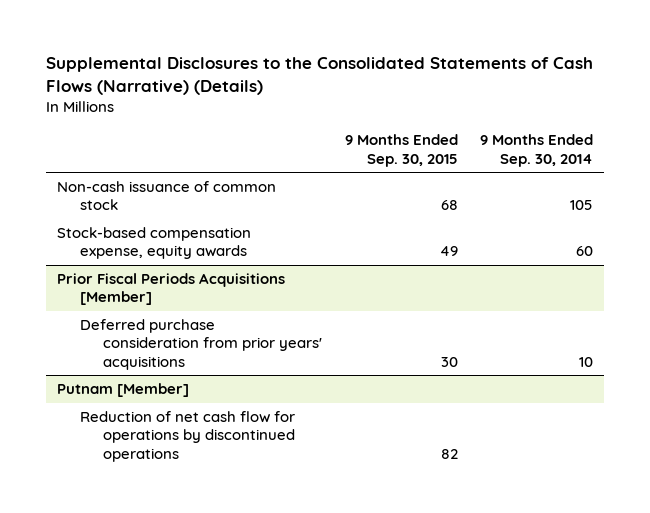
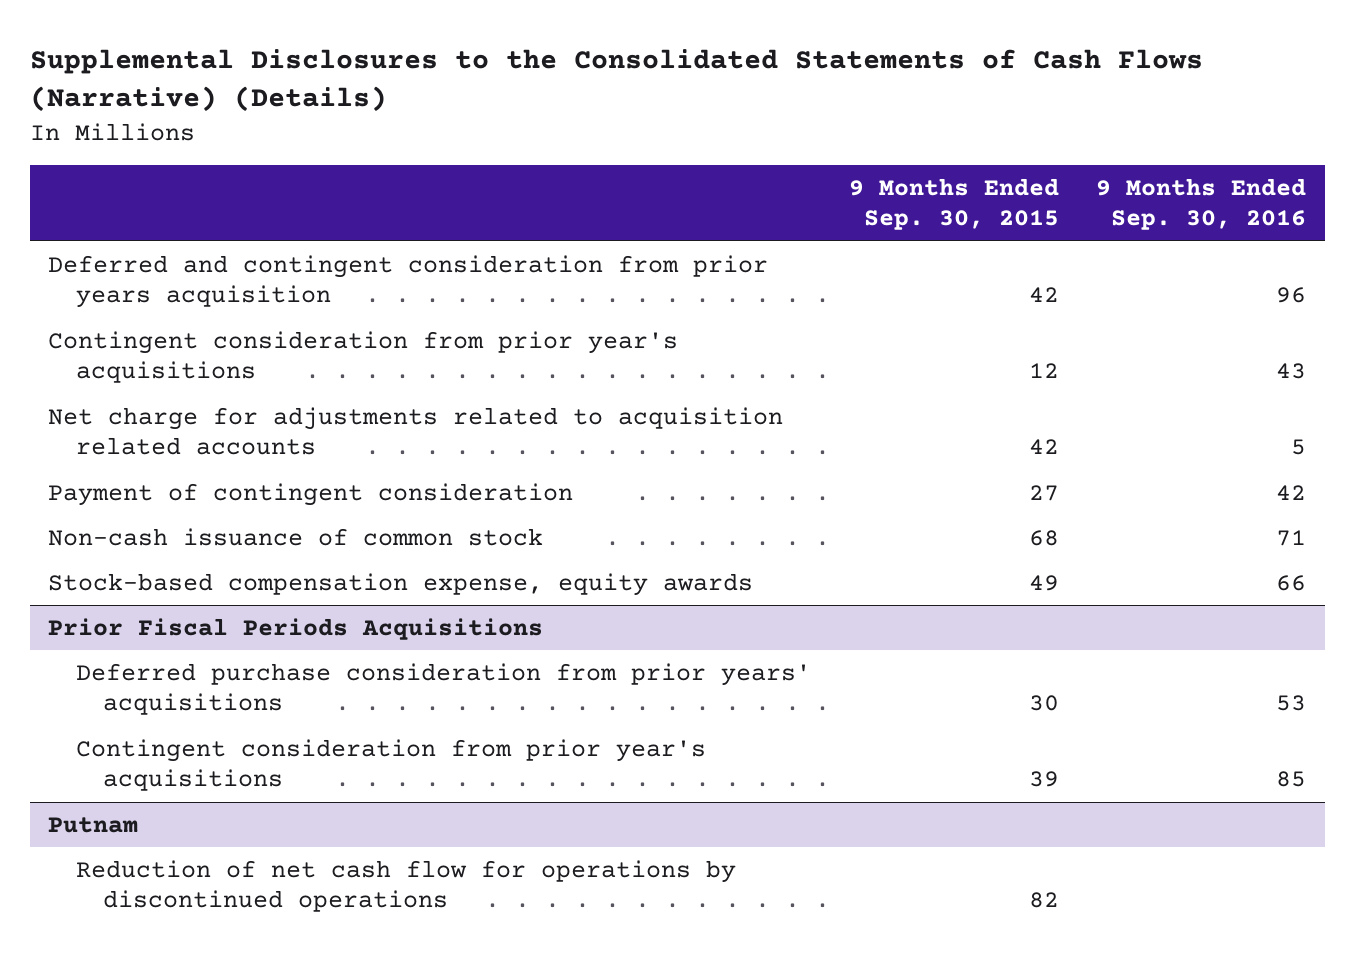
[480,134,594,167] 9 Months Ended Sep. 30, 2014 -> none
none -> [1096,177,1307,230] 9 Months Ended Sep. 30, 2016
none -> [48,254,769,309] Deferred and contingent consideration from prior years acquisition
none -> [48,330,679,384] Contingent consideration from prior year's acquisitions
none -> [48,406,784,456] Net charge for adjustments related to acquisition related accounts
none -> [48,482,574,506] Payment of contingent consideration
[56,273,285,306] Prior Fiscal Periods Acquisitions [Member] -> [48,617,544,640] Prior Fiscal Periods Acquisitions
none -> [75,738,706,792] Contingent consideration from prior year's acquisitions
[56,383,189,398] Putnam [Member] -> [48,816,139,833] Putnam

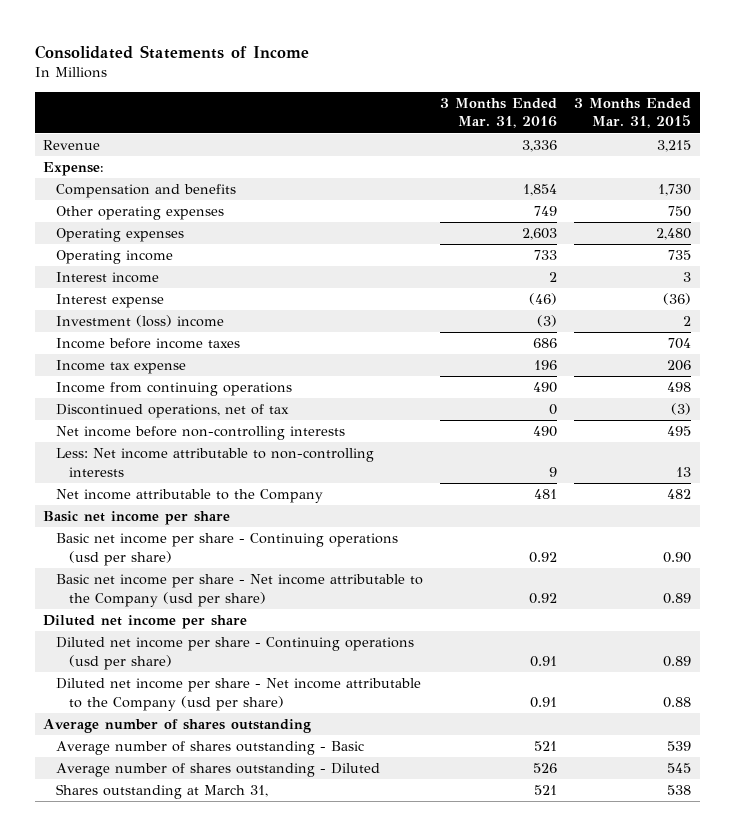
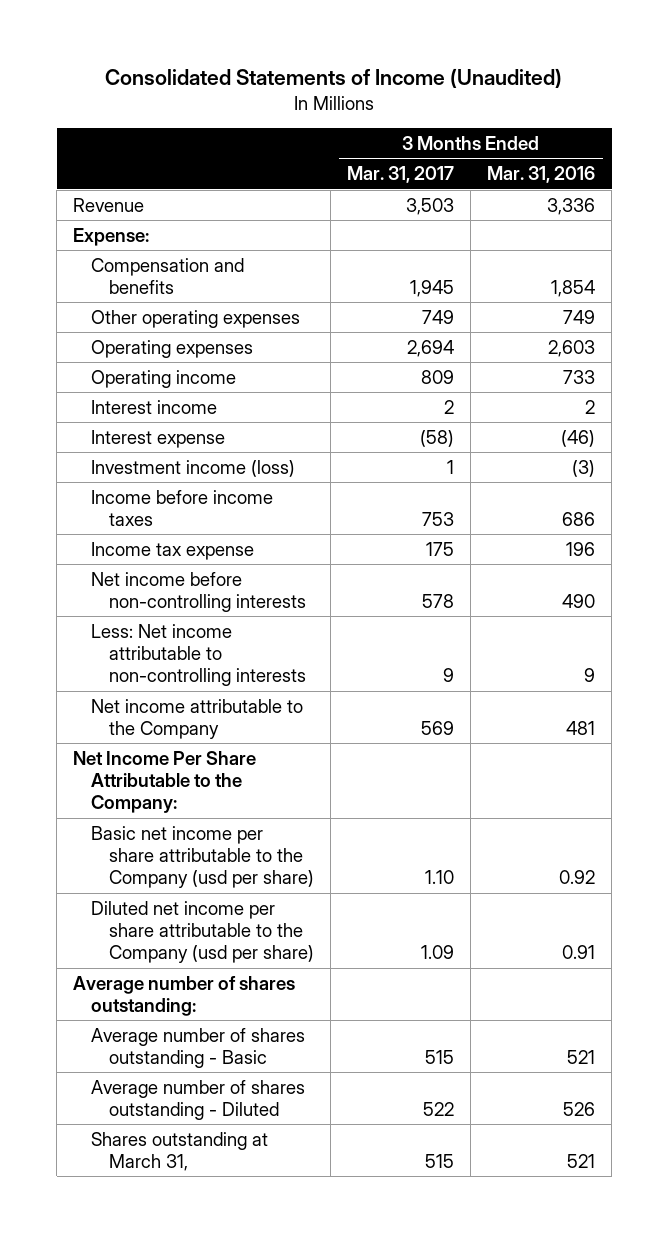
[34,44,309,59] Consolidated Statements of Income -> [105,68,563,89] Consolidated Statements of Income (Unaudited)
[574,97,692,129] 3 Months Ended Mar. 31, 2015 -> none
none -> [346,166,454,184] Mar. 31, 2017
[56,315,225,328] Investment (loss) income -> [91,459,296,477] Investment income (loss)
[56,382,293,397] Income from continuing operations -> none
[56,404,290,419] Discontinued operations, net of tax -> none
[43,511,231,526] Basic net income per share -> none
[56,533,399,566] Basic net income per share - Continuing operations (usd per share) -> none
[43,615,248,630] Diluted net income per share -> none
[56,637,415,670] Diluted net income per share - Continuing operations (usd per share) -> none
none -> [73,750,257,814] Net Income Per Share Attributable to the Company:
[56,574,424,607] Basic net income per share - Net income attributable to the Company (usd per share) -> [91,825,314,889] Basic net income per share attributable to the Company (usd per share)
[56,678,422,711] Diluted net income per share - Net income attributable to the Company (usd per share) -> [91,900,314,964] Diluted net income per share attributable to the Company (usd per share)
[43,719,312,734] Average number of shares outstanding -> [73,975,296,1017] Average number of shares outstanding:

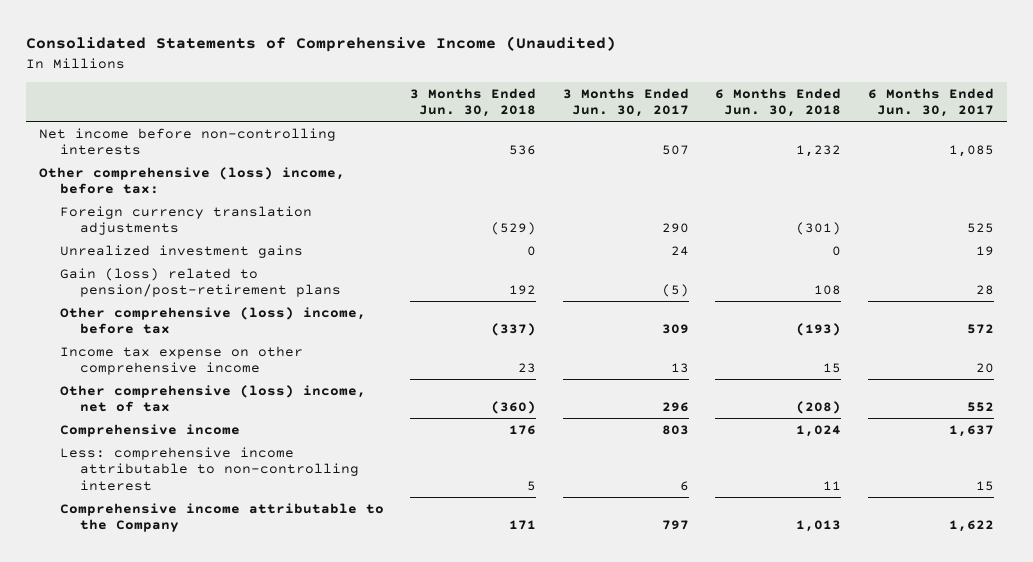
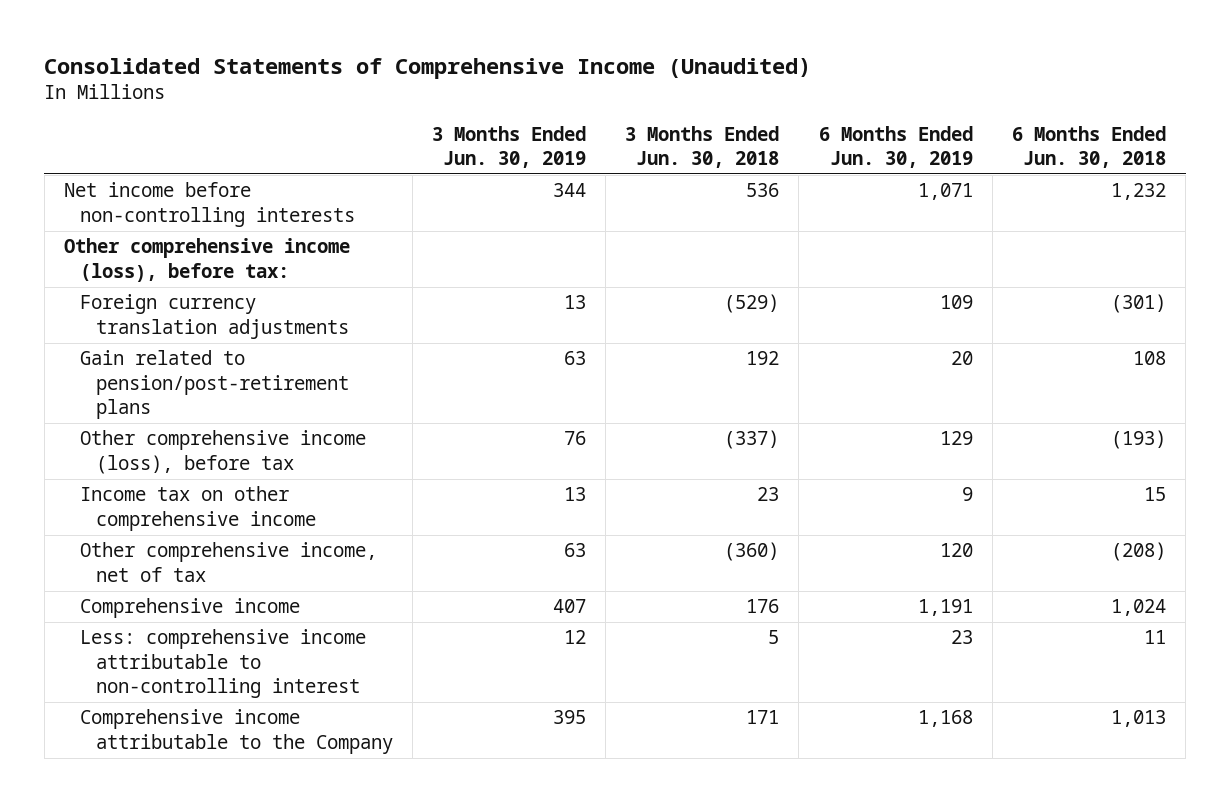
[562,87,689,118] 3 Months Ended Jun. 30, 2017 -> none
[867,87,994,118] 6 Months Ended Jun. 30, 2017 -> none
none -> [431,125,586,168] 3 Months Ended Jun. 30, 2019
none -> [818,125,973,168] 6 Months Ended Jun. 30, 2019
[39,166,346,195] Other comprehensive (loss) income, before tax: -> [64,238,351,282] Other comprehensive income (loss), before tax:
[59,244,303,258] Unrealized investment gains -> none
[59,267,342,298] Gain (loss) related to pension/post-retirement plans -> [79,350,349,420] Gain related to pension/post-retirement plans
[59,306,366,335] Other comprehensive (loss) income, before tax -> [79,430,366,474] Other comprehensive income (loss), before tax
[59,345,303,376] Income tax expense on other comprehensive income -> [79,486,316,531] Income tax on other comprehensive income
[59,384,366,413] Other comprehensive (loss) income, net of tax -> [79,542,377,582] Other comprehensive income, net of tax

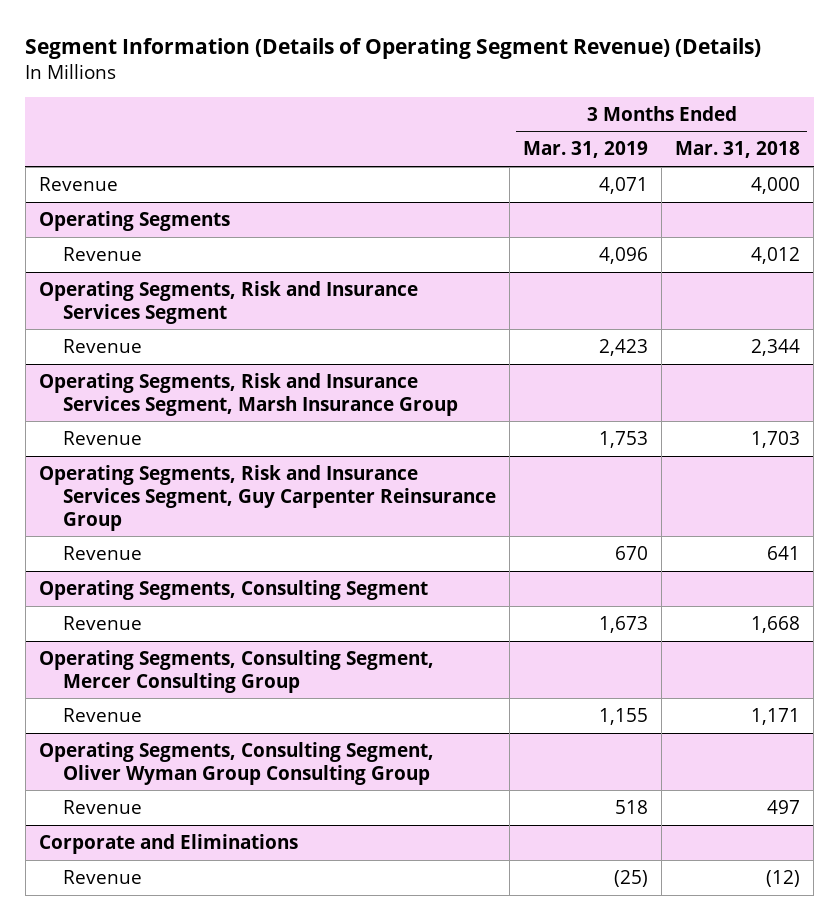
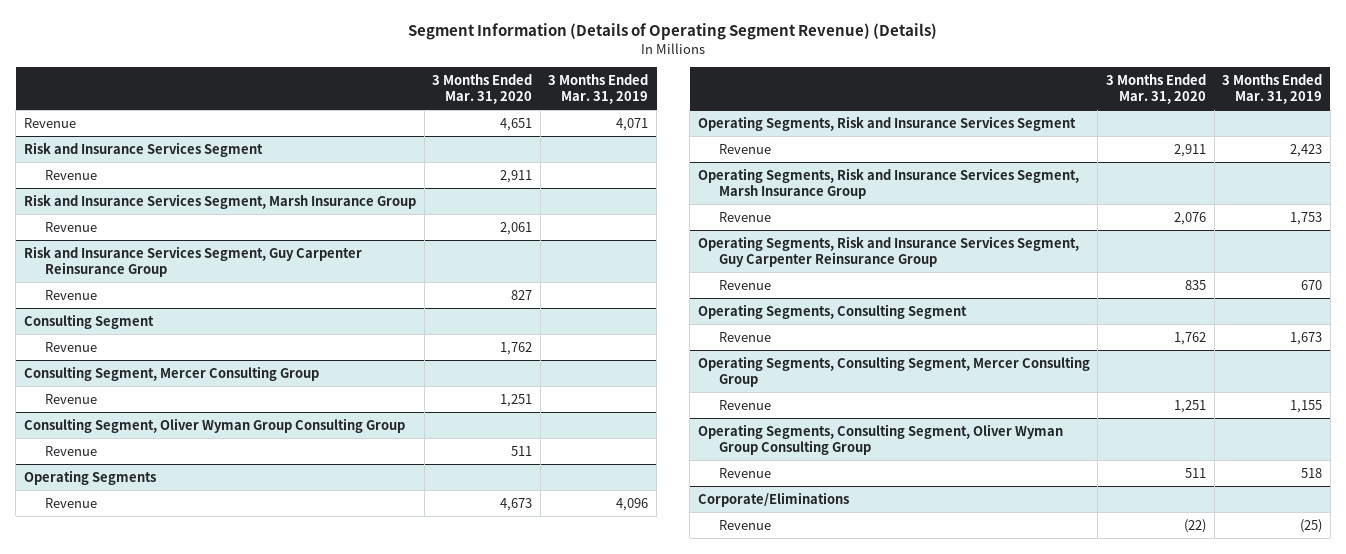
[675,141,801,159] Mar. 31, 2018 -> none
none -> [432,74,533,105] 3 Months Ended Mar. 31, 2020
none -> [23,141,263,157] Risk and Insurance Services Segment
none -> [44,169,97,180] Revenue
none -> [23,193,416,209] Risk and Insurance Services Segment, Marsh Insurance Group
none -> [44,221,97,232] Revenue
none -> [23,245,362,277] Risk and Insurance Services Segment, Guy Carpenter Reinsurance Group
none -> [44,289,97,300] Revenue
none -> [23,313,154,329] Consulting Segment
none -> [44,341,97,352] Revenue
none -> [23,365,319,381] Consulting Segment, Mercer Consulting Group
none -> [44,393,97,404] Revenue
none -> [23,417,405,433] Consulting Segment, Oliver Wyman Group Consulting Group
none -> [44,445,97,456] Revenue
[38,833,298,854] Corporate and Eliminations -> [697,491,849,507] Corporate/Eliminations

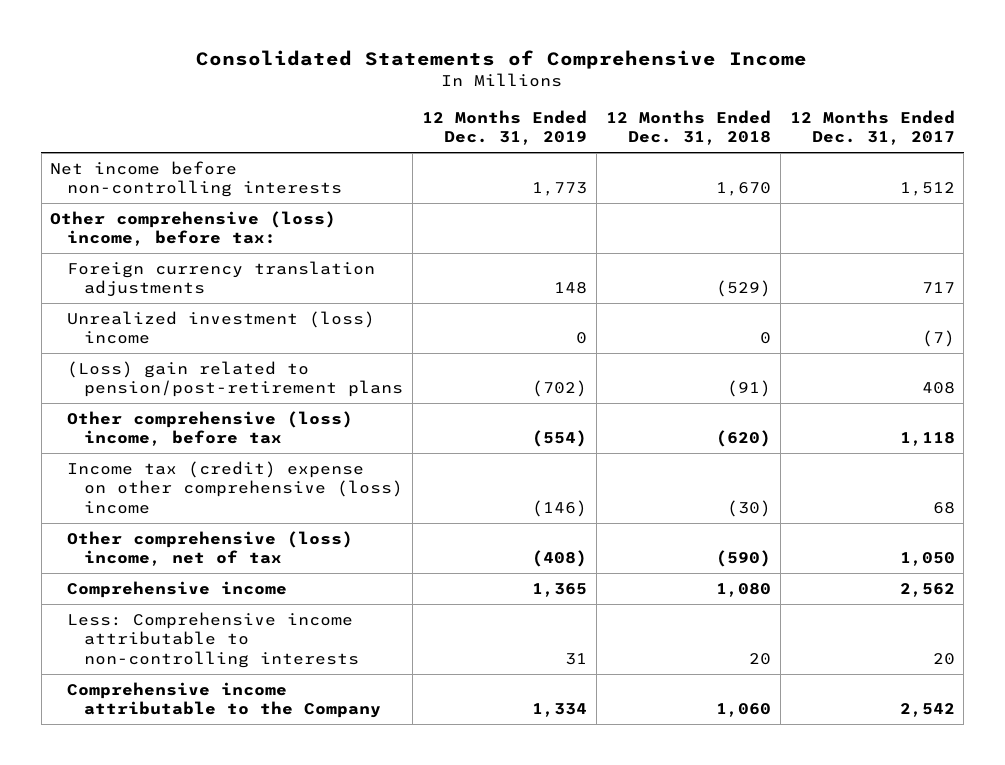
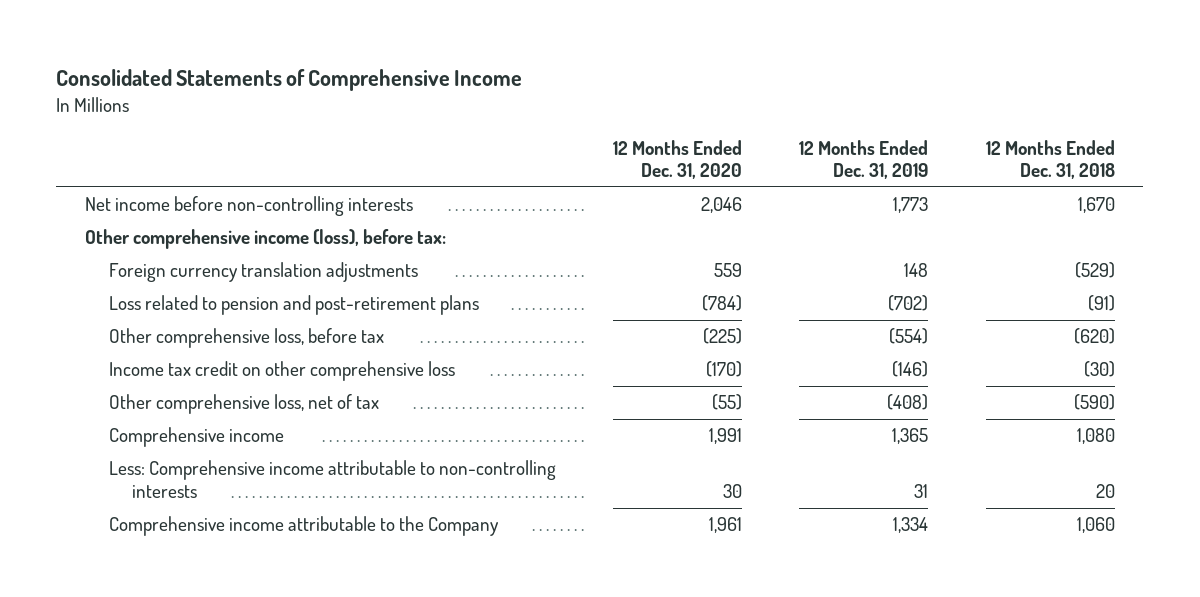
[789,109,955,146] 12 Months Ended Dec. 31, 2017 -> none
none -> [613,139,743,180] 12 Months Ended Dec. 31, 2020
[50,210,337,247] Other comprehensive (loss) income, before tax: -> [85,229,447,250] Other comprehensive income (loss), before tax:
[67,310,376,345] Unrealized investment (loss) income -> none
[67,360,404,398] (Loss) gain related to pension/post-retirement plans -> [108,295,479,316] Loss related to pension and post-retirement plans
[67,410,354,447] Other comprehensive (loss) income, before tax -> [108,328,384,349] Other comprehensive loss, before tax
[67,460,404,514] Income tax (credit) expense on other comprehensive (loss) income -> [108,361,455,382] Income tax credit on other comprehensive loss
[67,530,354,567] Other comprehensive (loss) income, net of tax -> [108,394,379,415] Other comprehensive loss, net of tax

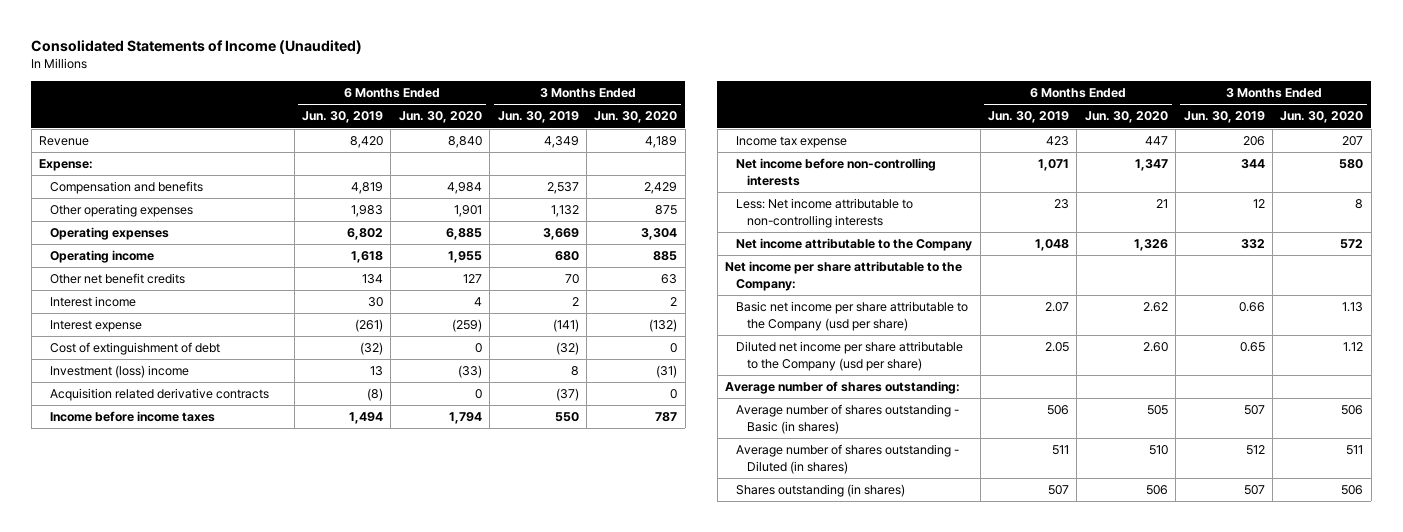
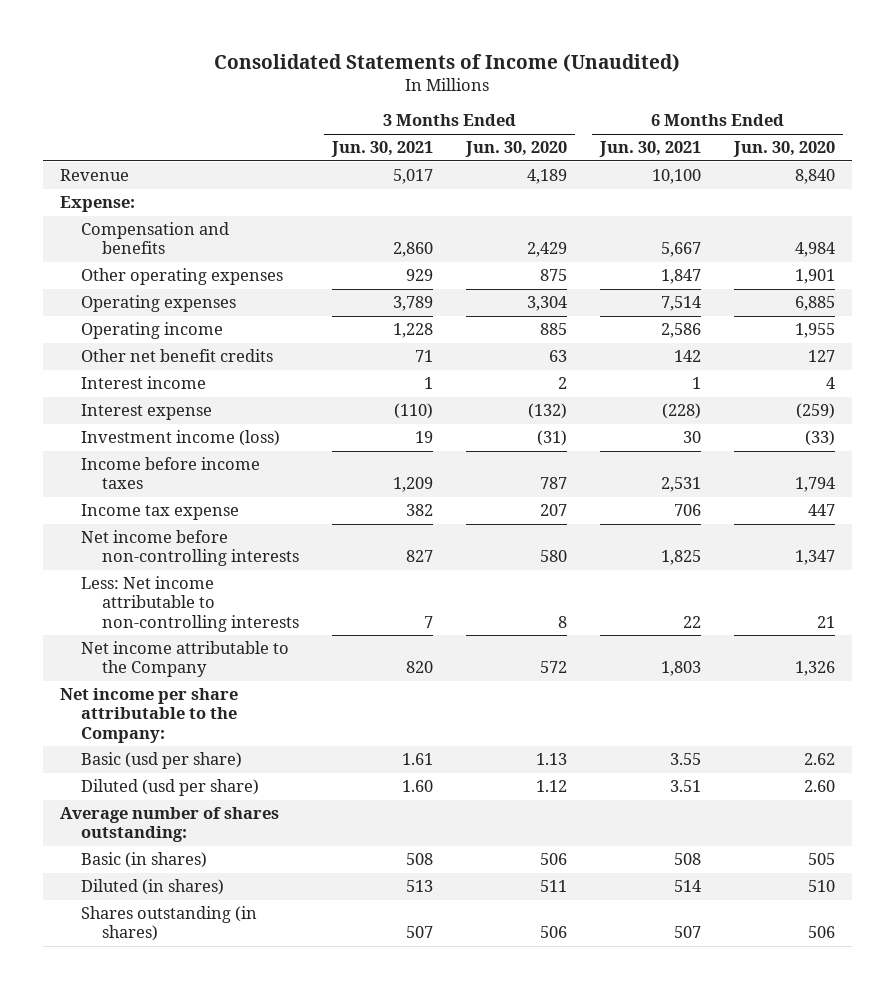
[301,111,383,124] Jun. 30, 2019 -> none
[497,111,579,124] Jun. 30, 2019 -> none
none -> [331,141,434,158] Jun. 30, 2021
none -> [599,141,702,158] Jun. 30, 2021
[50,342,221,356] Cost of extinguishment of debt -> none
[50,388,270,402] Acquisition related derivative contracts -> none
[50,365,190,379] Investment (loss) income -> [80,430,280,447] Investment income (loss)
[736,301,969,331] Basic net income per share attributable to the Company (usd per share) -> [80,752,242,770] Basic (usd per share)
[736,341,964,371] Diluted net income per share attributable to the Company (usd per share) -> [80,779,259,797] Diluted (usd per share)
[736,404,960,434] Average number of shares outstanding - Basic (in shares) -> [80,852,207,869] Basic (in shares)
[736,444,960,474] Average number of shares outstanding - Diluted (in shares) -> [80,879,224,896] Diluted (in shares)

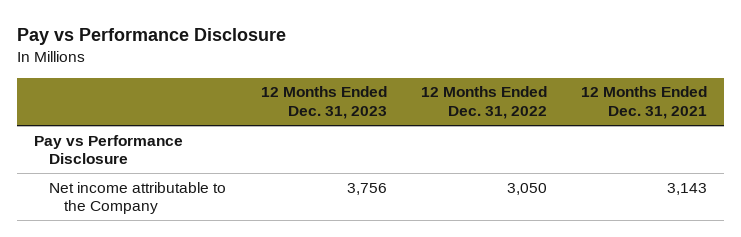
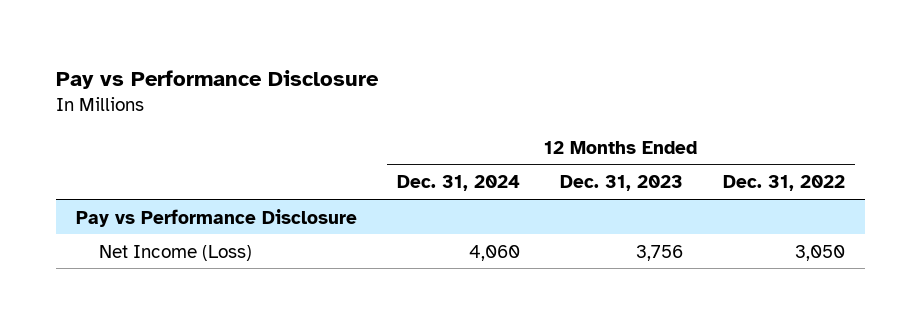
[580,86,707,120] 12 Months Ended Dec. 31, 2021 -> none
none -> [397,175,521,192] Dec. 31, 2024
[49,181,227,215] Net income attributable to the Company -> [99,244,253,261] Net Income (Loss)

